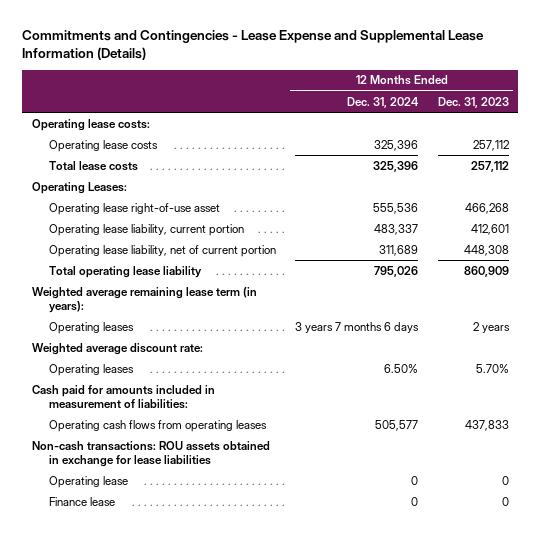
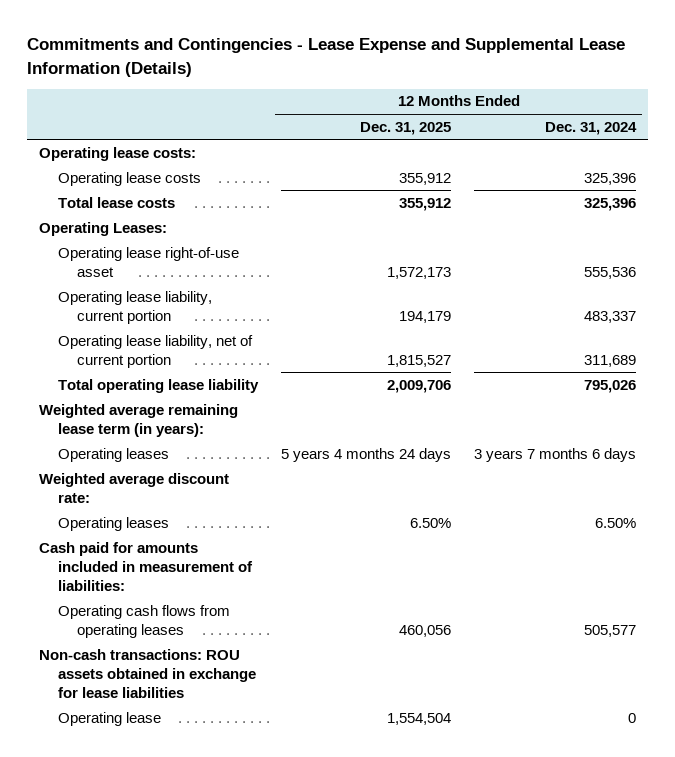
[437,96,509,108] Dec. 31, 2023 -> none
none -> [360,121,452,135] Dec. 31, 2025
[48,496,115,506] Finance lease -> none

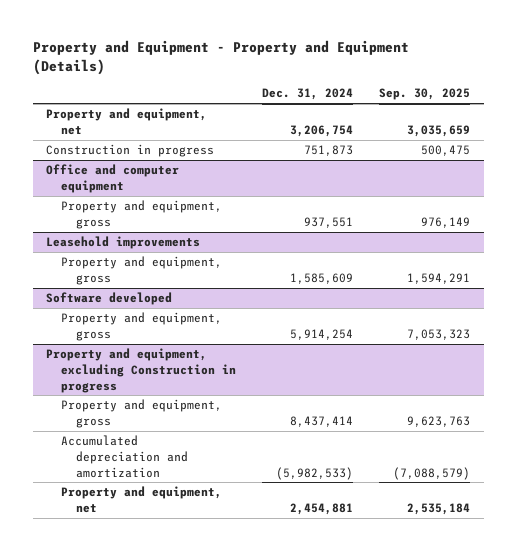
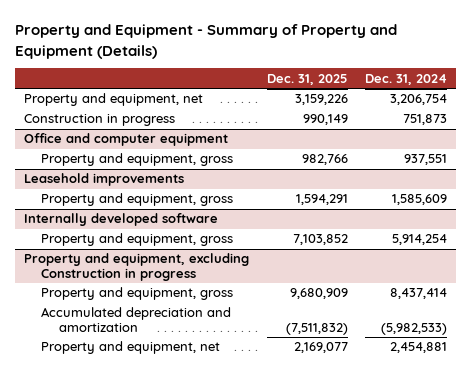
[33,39,410,75] Property and Equipment - Property and Equipment (Details) -> [15,24,398,59] Property and Equipment - Summary of Property and Equipment (Details)
[379,88,471,101] Sep. 30, 2025 -> none
none -> [266,73,348,85] Dec. 31, 2025
[46,292,173,306] Software developed -> [24,213,219,227] Internally developed software

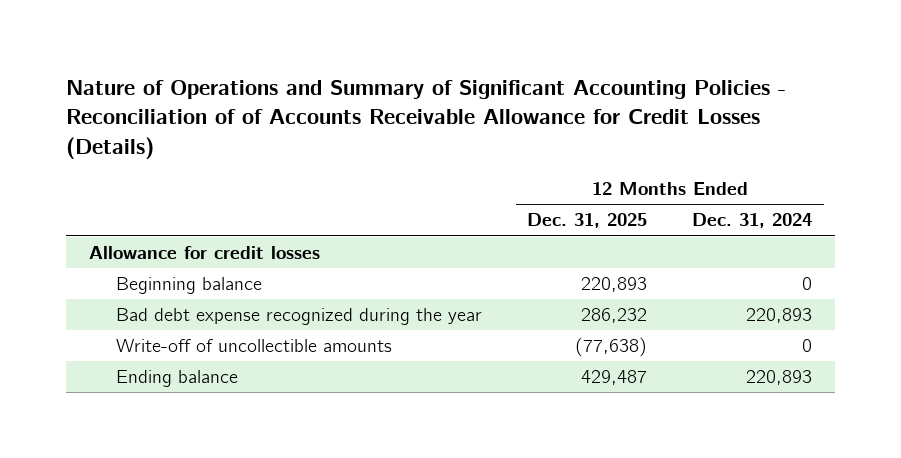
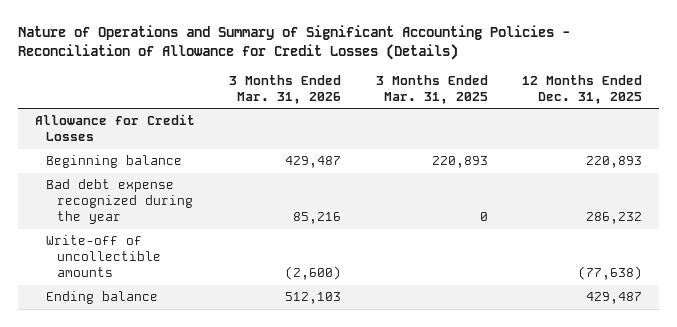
[65,80,786,159] Nature of Operations and Summary of Significant Accounting Policies - Reconciliation of of Accounts Receivable Allowance for Credit Losses (Details) -> [17,25,570,61] Nature of Operations and Summary of Significant Accounting Policies - Reconciliation of Allowance for Credit Losses (Details)
[692,213,813,229] Dec. 31, 2024 -> none
none -> [229,74,342,104] 3 Months Ended Mar. 31, 2026
none -> [375,74,488,104] 3 Months Ended Mar. 31, 2025
[88,246,320,260] Allowance for credit losses -> [35,114,196,142] Allowance for Credit Losses

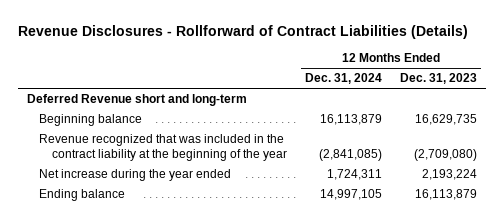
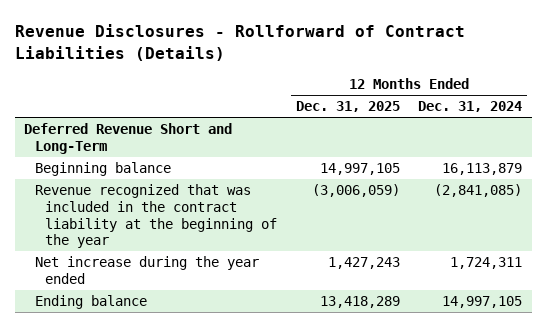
[400,73,478,85] Dec. 31, 2023 -> none
none -> [295,101,400,113] Dec. 31, 2025
[26,94,247,107] Deferred Revenue short and long-term -> [24,123,233,154] Deferred Revenue Short and Long-Term

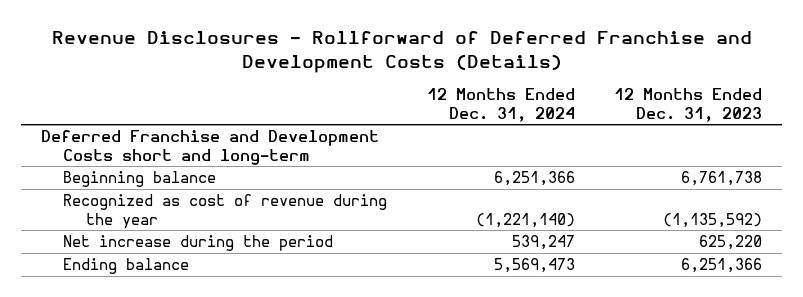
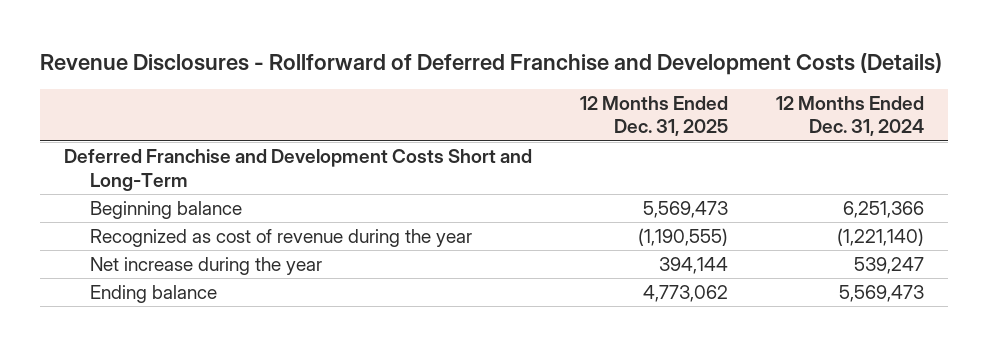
[614,88,763,122] 12 Months Ended Dec. 31, 2023 -> none
none -> [579,95,728,137] 12 Months Ended Dec. 31, 2025
[40,130,379,165] Deferred Franchise and Development Costs short and long-term -> [64,149,533,191] Deferred Franchise and Development Costs Short and Long-Term
[63,235,334,252] Net increase during the period -> [89,257,322,276] Net increase during the year

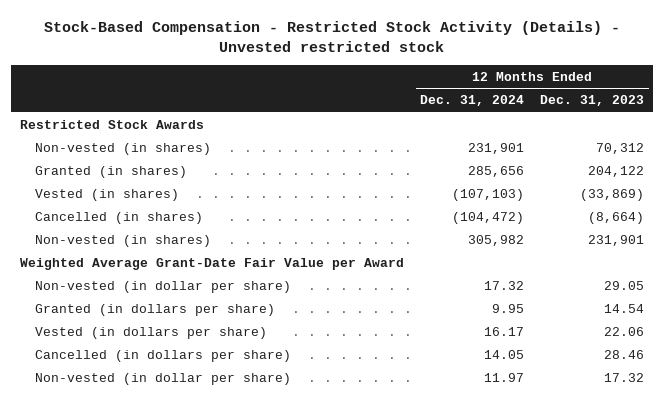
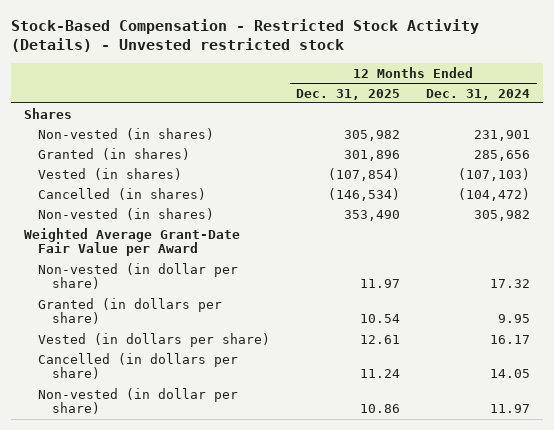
[540,95,645,107] Dec. 31, 2023 -> none
none -> [296,88,401,100] Dec. 31, 2025
[19,119,204,129] Restricted Stock Awards -> [24,107,73,119] Shares

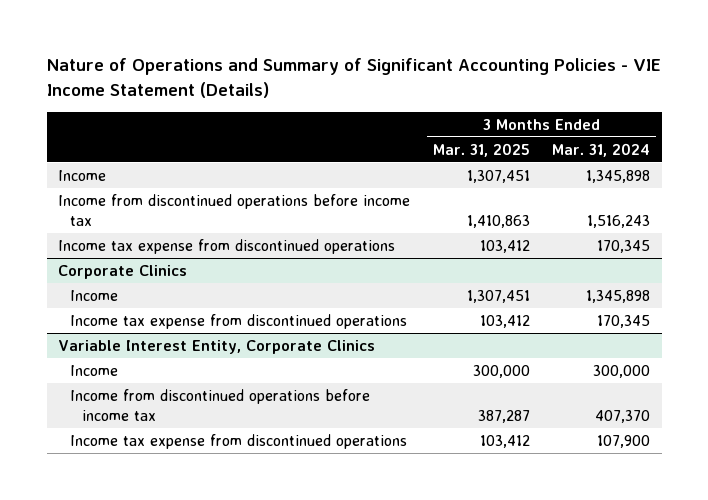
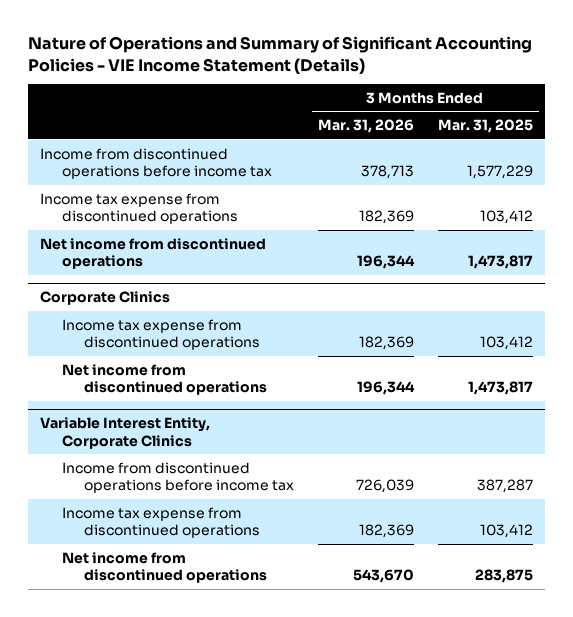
[552,142,651,157] Mar. 31, 2024 -> none
none -> [317,119,414,134] Mar. 31, 2026
[58,169,107,181] Income -> none
[466,214,530,228] 1,410,863 -> [466,165,533,180] 1,577,229
none -> [39,237,266,270] Net income from discontinued operations
[70,289,119,301] Income -> none
none -> [61,363,267,396] Net income from discontinued operations
[70,364,119,376] Income -> none
none -> [61,551,267,584] Net income from discontinued operations

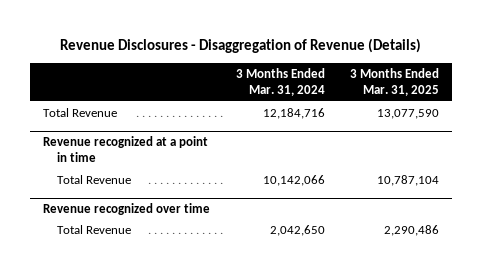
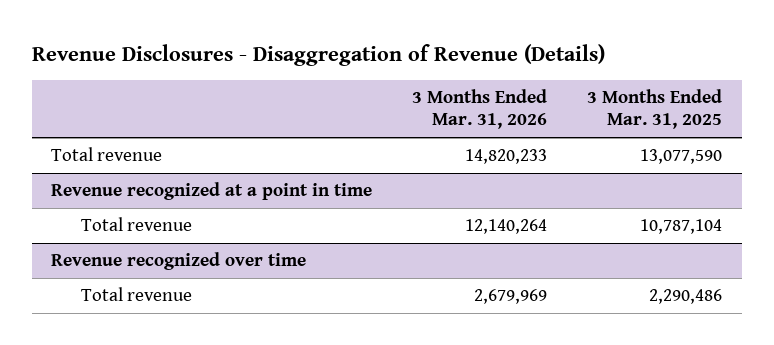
[235,67,325,97] 3 Months Ended Mar. 31, 2024 -> none
none -> [412,89,548,130] 3 Months Ended Mar. 31, 2026
[42,107,117,117] Total Revenue -> [51,147,163,162] Total revenue
[57,174,132,184] Total Revenue -> [80,217,192,232] Total revenue
[57,224,132,234] Total Revenue -> [80,287,192,302] Total revenue

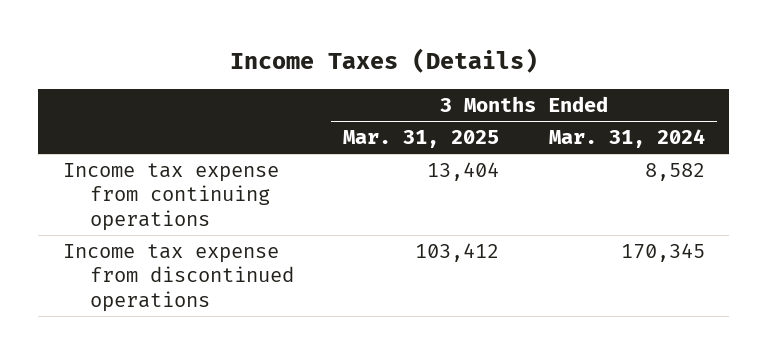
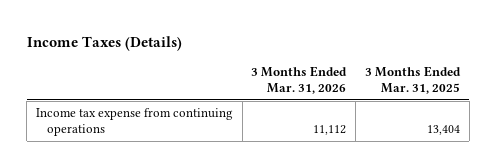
[548,129,705,149] Mar. 31, 2024 -> none
none -> [251,65,348,94] 3 Months Ended Mar. 31, 2026
[63,243,295,312] Income tax expense from discontinued operations -> none

